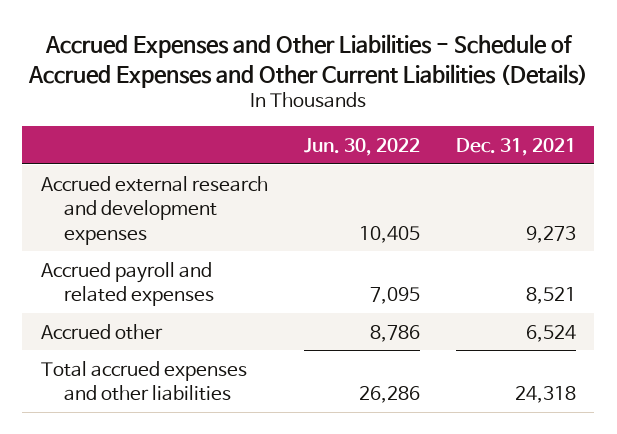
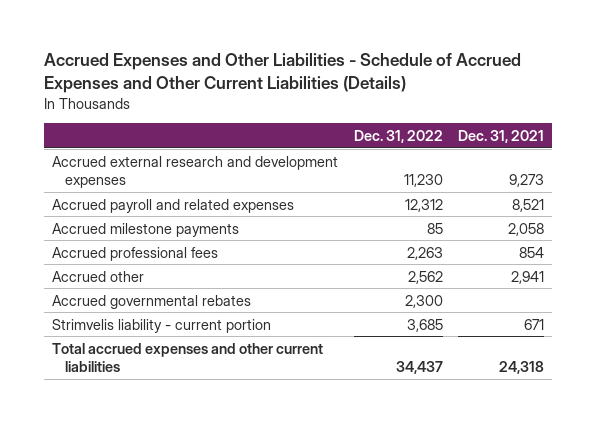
[303,137,420,156] Jun. 30, 2022 -> none
none -> [353,129,443,143] Dec. 31, 2022
none -> [51,222,239,237] Accrued milestone payments
none -> [51,246,218,261] Accrued professional fees
[526,324,577,342] 6,524 -> [511,270,545,284] 2,941
none -> [51,294,251,309] Accrued governmental rebates
none -> [51,318,271,333] Strimvelis liability - current portion
[40,360,247,402] Total accrued expenses and other liabilities -> [51,342,323,372] Total accrued expenses and other current liabilities

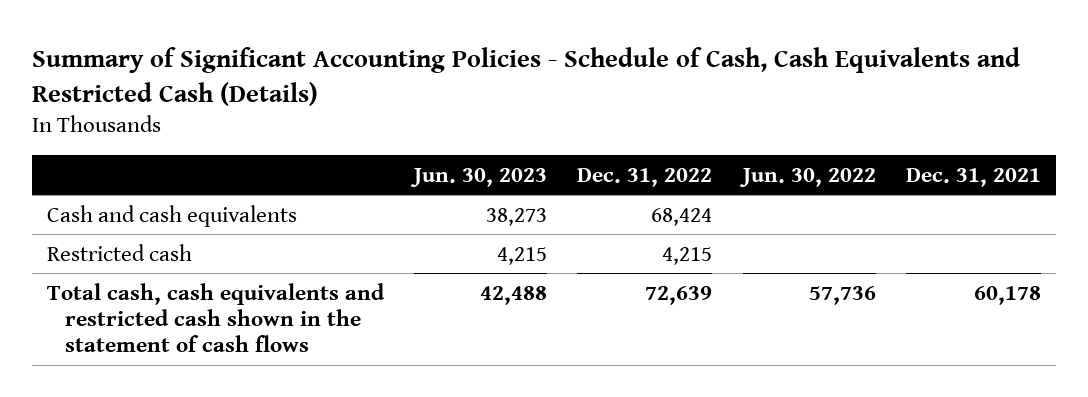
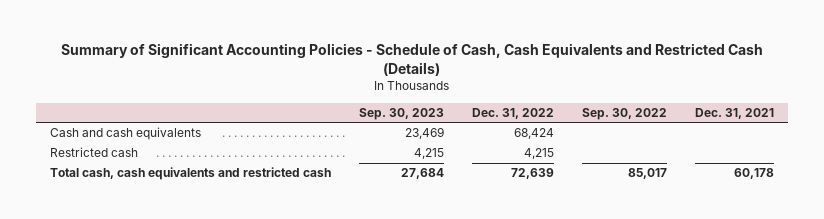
[410,167,548,187] Jun. 30, 2023 -> none
[738,167,876,187] Jun. 30, 2022 -> none
none -> [359,107,445,120] Sep. 30, 2023
none -> [582,107,668,120] Sep. 30, 2022
[46,282,385,353] Total cash, cash equivalents and restricted cash shown in the statement of cash flows -> [50,167,332,181] Total cash, cash equivalents and restricted cash

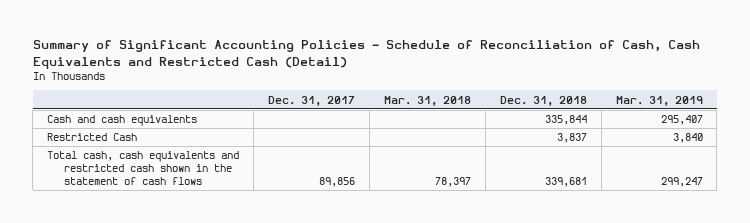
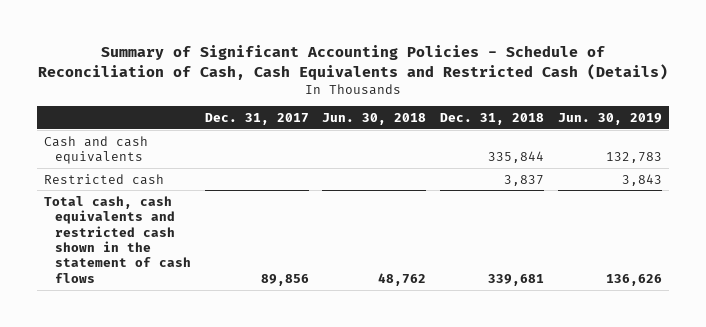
[32,40,700,69] Summary of Significant Accounting Policies - Schedule of Reconciliation of Cash, Cash Equivalents and Restricted Cash (Detail) -> [37,44,668,80] Summary of Significant Accounting Policies - Schedule of Reconciliation of Cash, Cash Equivalents and Restricted Cash (Details)
[383,95,471,106] Mar. 31, 2018 -> none
[615,95,703,106] Mar. 31, 2019 -> none
none -> [322,112,427,125] Jun. 30, 2018
none -> [557,112,662,125] Jun. 30, 2019
[47,133,138,142] Restricted Cash -> [44,173,165,185] Restricted cash

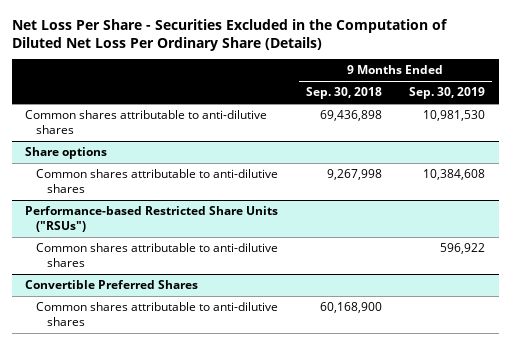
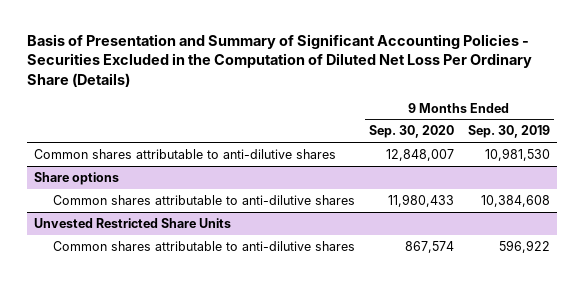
[11,18,448,51] Net Loss Per Share - Securities Excluded in the Computation of Diluted Net Loss Per Ordinary Share (Details) -> [26,33,532,87] Basis of Presentation and Summary of Significant Accounting Policies - Securities Excluded in the Computation of Diluted Net Loss Per Ordinary Share (Details)
[305,87,382,100] Sep. 30, 2018 -> none
none -> [368,125,454,139] Sep. 30, 2020
[25,206,279,232] Performance-based Restricted Share Units ("RSUs") -> [33,217,231,228] Unvested Restricted Share Units
[25,280,199,290] Convertible Preferred Shares -> none
[36,302,279,326] Common shares attributable to anti-dilutive shares -> none

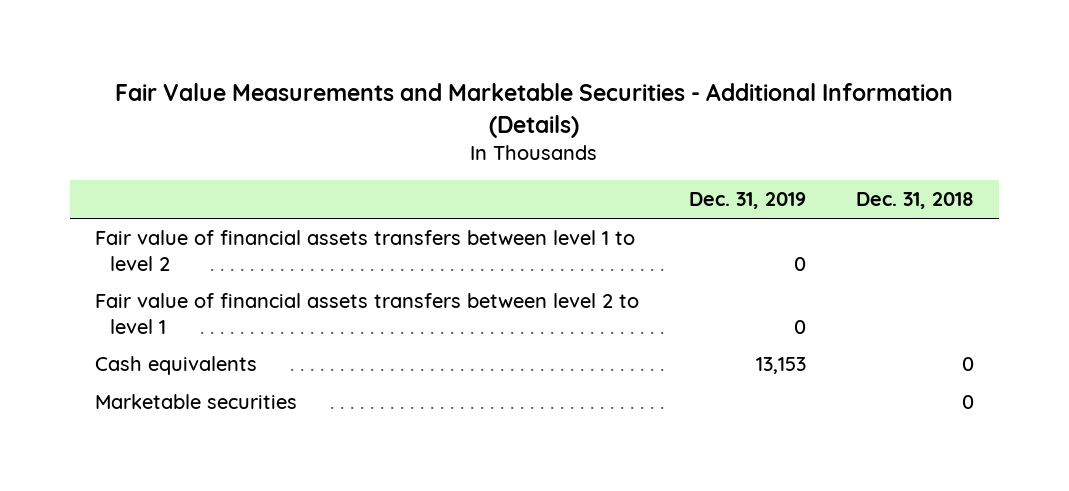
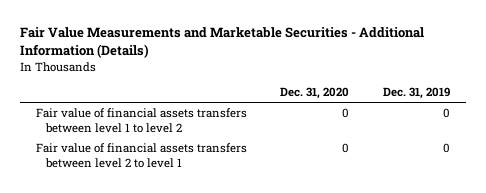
[855,192,974,210] Dec. 31, 2018 -> none
none -> [280,87,350,100] Dec. 31, 2020
[94,356,257,376] Cash equivalents -> none
[94,394,297,410] Marketable securities -> none

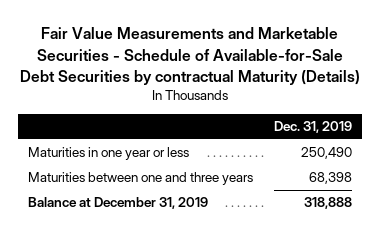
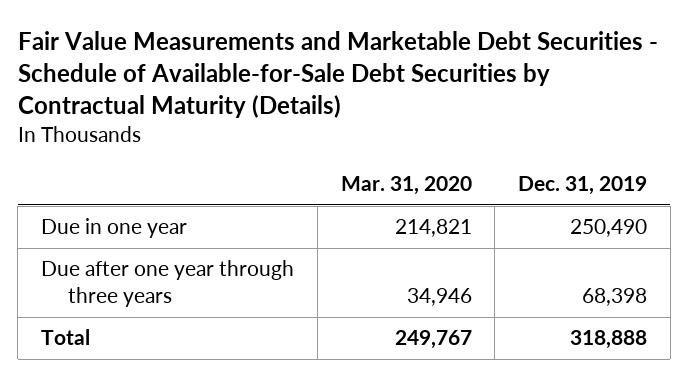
[20,27,361,85] Fair Value Measurements and Marketable Securities - Schedule of Available-for-Sale Debt Securities by contractual Maturity (Details) -> [17,30,658,119] Fair Value Measurements and Marketable Debt Securities - Schedule of Available-for-Sale Debt Securities by Contractual Maturity (Details)
none -> [340,176,472,196] Mar. 31, 2020
[28,147,190,161] Maturities in one year or less -> [41,218,188,239] Due in one year
[28,172,254,186] Maturities between one and three years -> [41,260,295,308] Due after one year through three years
[28,197,209,210] Balance at December 31, 2019 -> [41,329,91,346] Total

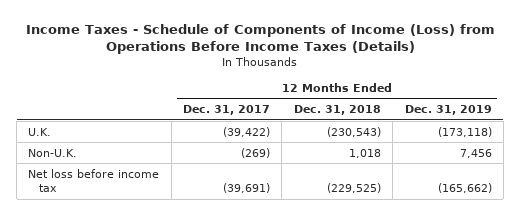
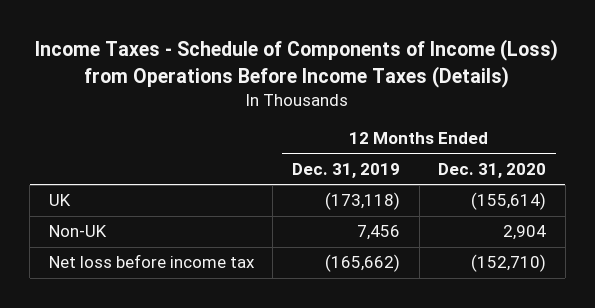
[183,105,271,116] Dec. 31, 2017 -> none
[293,105,381,116] Dec. 31, 2018 -> none
none -> [438,162,547,178] Dec. 31, 2020
[28,127,52,136] U.K. -> [48,194,71,207] UK
[28,148,78,157] Non-U.K. -> [48,225,107,238] Non-UK

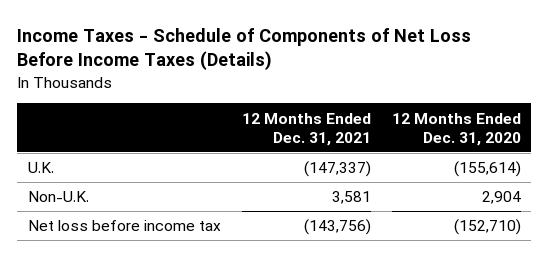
[35,39,559,88] Income Taxes - Schedule of Components of Income (Loss) from Operations Before Income Taxes (Details) -> [17,27,472,71] Income Taxes - Schedule of Components of Net Loss Before Income Taxes (Details)
[291,162,400,178] Dec. 31, 2019 -> none
none -> [241,112,371,146] 12 Months Ended Dec. 31, 2021
[48,194,71,207] UK -> [27,162,54,174] U.K.
[48,225,107,238] Non-UK -> [27,191,89,203] Non-U.K.

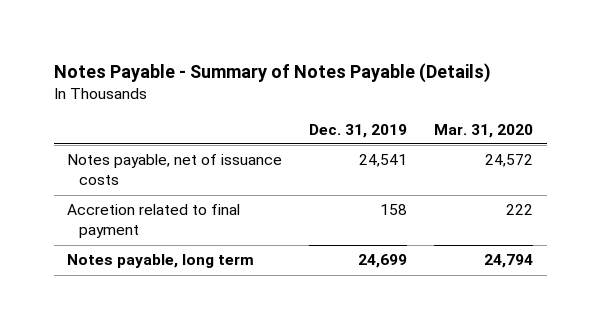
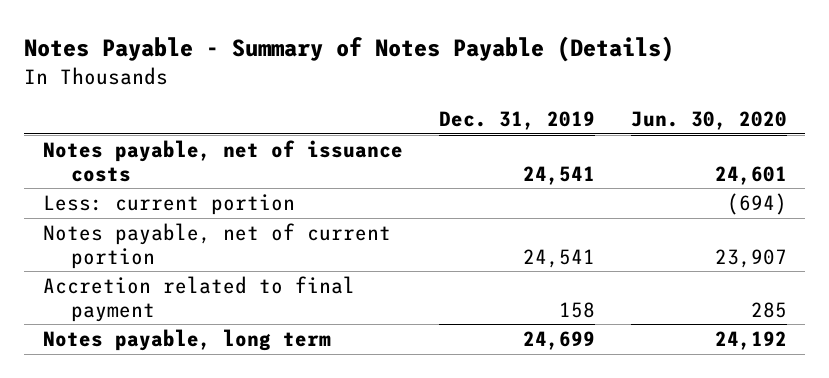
[434,123,534,138] Mar. 31, 2020 -> none
none -> [630,111,787,131] Jun. 30, 2020
none -> [42,193,295,215] Less: current portion
none -> [42,222,391,269] Notes payable, net of current portion

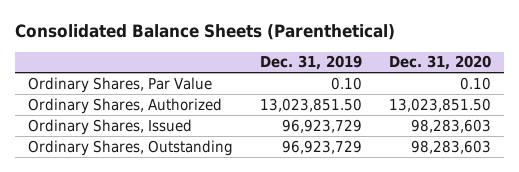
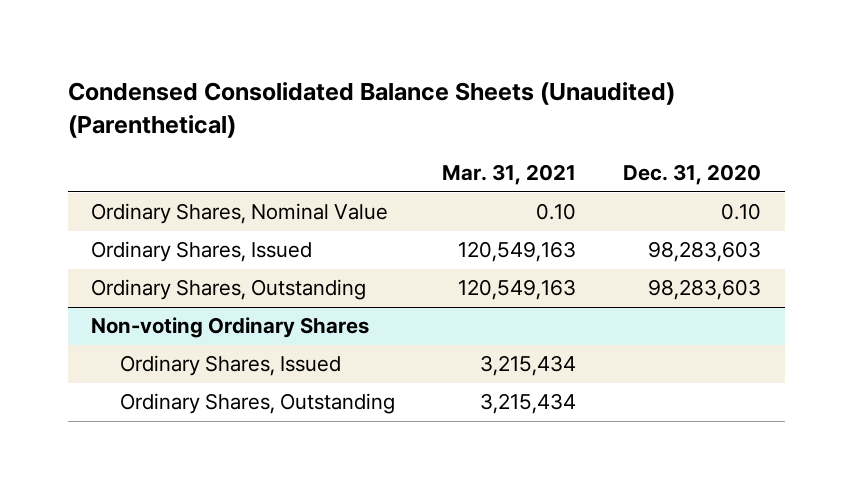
[14,24,395,41] Consolidated Balance Sheets (Parenthetical) -> [67,82,675,138] Condensed Consolidated Balance Sheets (Unaudited) (Parenthetical)
[259,55,362,71] Dec. 31, 2019 -> none
none -> [442,164,577,186] Mar. 31, 2021
[28,97,223,114] Ordinary Shares, Authorized -> none
[28,76,213,93] Ordinary Shares, Par Value -> [91,203,389,225] Ordinary Shares, Nominal Value
none -> [91,317,370,339] Non-voting Ordinary Shares
none -> [119,355,341,377] Ordinary Shares, Issued
none -> [119,393,395,415] Ordinary Shares, Outstanding

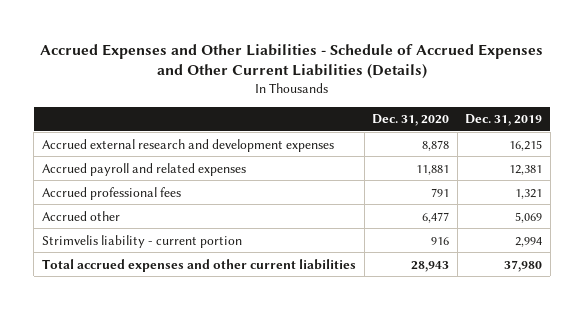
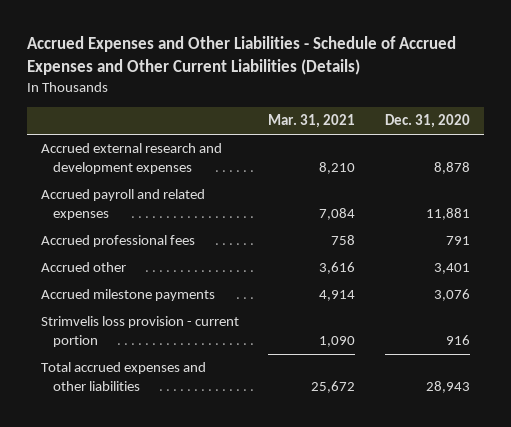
[465,114,543,127] Dec. 31, 2019 -> none
none -> [268,114,356,129] Mar. 31, 2021
[422,211,450,223] 6,477 -> [433,263,470,275] 3,401
none -> [41,289,216,302] Accrued milestone payments
[41,234,242,248] Strimvelis liability - current portion -> [41,316,240,348] Strimvelis loss provision - current portion
[41,258,356,272] Total accrued expenses and other current liabilities -> [41,362,207,392] Total accrued expenses and other liabilities

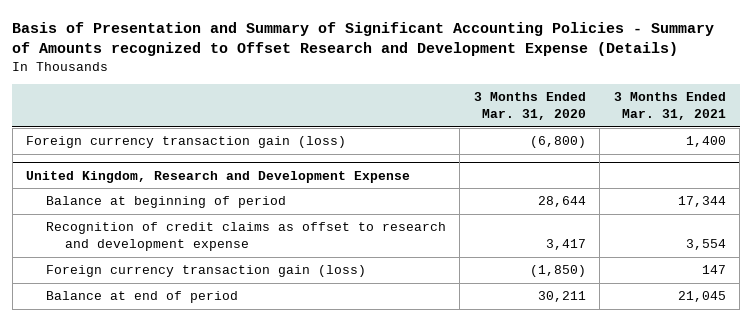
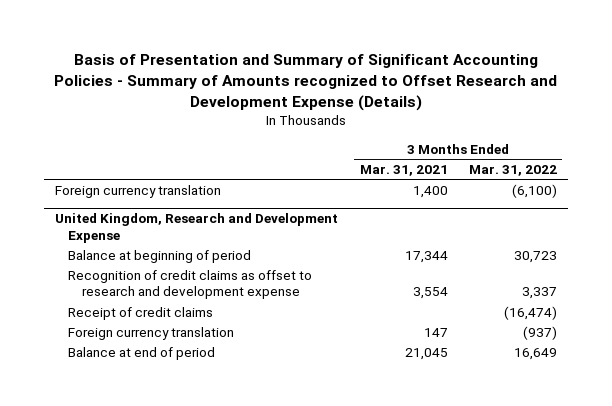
[473,92,586,121] 3 Months Ended Mar. 31, 2020 -> none
none -> [469,164,558,176] Mar. 31, 2022
[26,136,347,149] Foreign currency transaction gain (loss) -> [55,184,222,198] Foreign currency translation
none -> [68,306,214,320] Receipt of credit claims
[45,265,366,278] Foreign currency transaction gain (loss) -> [68,326,235,340] Foreign currency translation

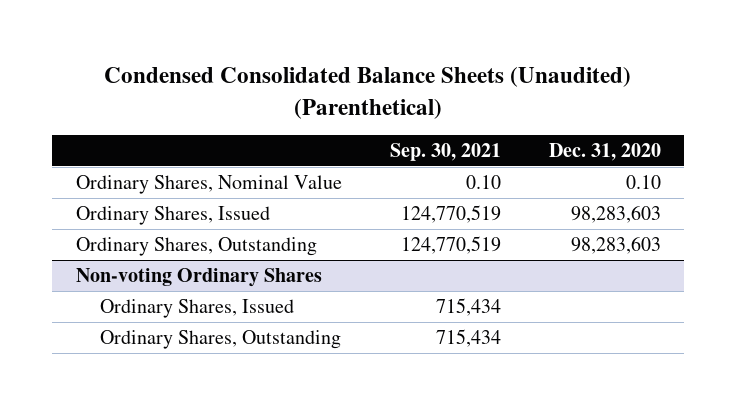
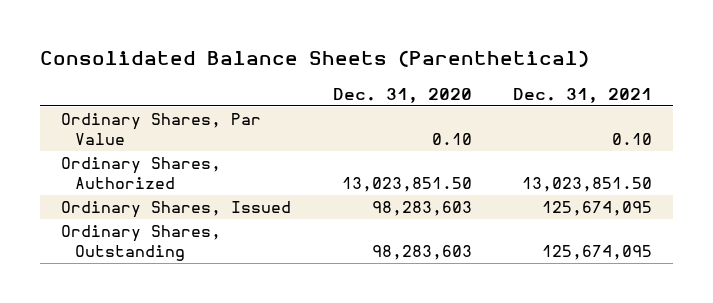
[104,67,632,119] Condensed Consolidated Balance Sheets (Unaudited) (Parenthetical) -> [40,50,590,68] Consolidated Balance Sheets (Parenthetical)
[389,142,501,161] Sep. 30, 2021 -> none
none -> [513,87,653,103] Dec. 31, 2021
[76,175,343,195] Ordinary Shares, Nominal Value -> [60,113,261,145] Ordinary Shares, Par Value
none -> [60,157,221,189] Ordinary Shares, Authorized
[76,268,323,288] Non-voting Ordinary Shares -> none
[99,299,294,319] Ordinary Shares, Issued -> none
[99,330,341,350] Ordinary Shares, Outstanding -> none

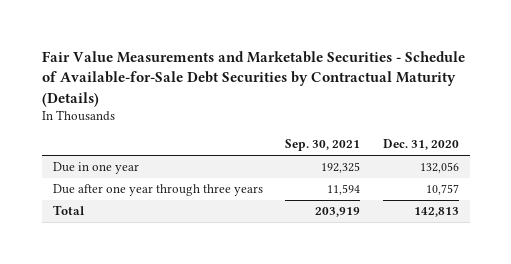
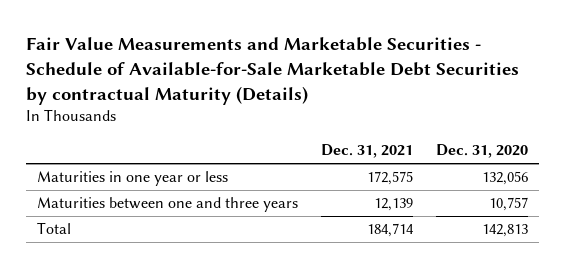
[41,50,465,107] Fair Value Measurements and Marketable Securities - Schedule of Available-for-Sale Debt Securities by Contractual Maturity (Details) -> [25,37,519,105] Fair Value Measurements and Marketable Securities - Schedule of Available-for-Sale Marketable Debt Securities by contractual Maturity (Details)
[285,139,361,152] Sep. 30, 2021 -> none
none -> [321,144,414,159] Dec. 31, 2021
[52,162,139,175] Due in one year -> [37,171,229,187] Maturities in one year or less
[52,184,263,197] Due after one year through three years -> [37,197,299,213] Maturities between one and three years

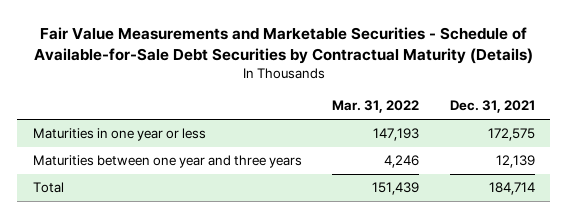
[25,37,519,105] Fair Value Measurements and Marketable Securities - Schedule of Available-for-Sale Marketable Debt Securities by contractual Maturity (Details) -> [33,26,533,64] Fair Value Measurements and Marketable Securities - Schedule of Available-for-Sale Debt Securities by Contractual Maturity (Details)
[435,144,528,159] Dec. 31, 2020 -> none
none -> [332,100,420,114] Mar. 31, 2022
[37,197,299,213] Maturities between one and three years -> [32,155,302,169] Maturities between one year and three years

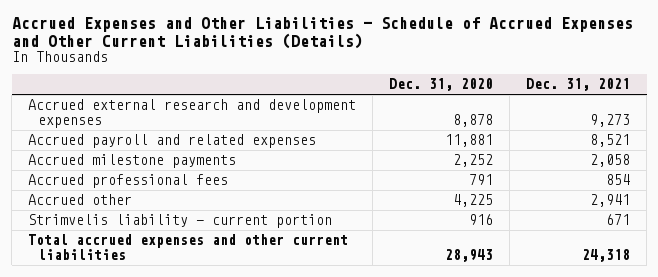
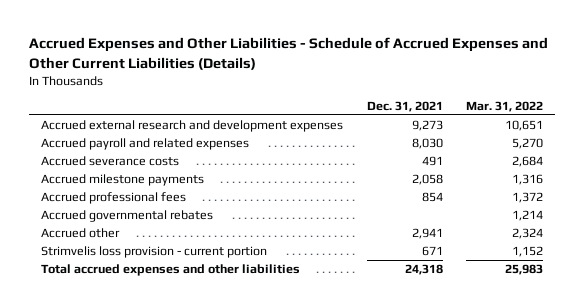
[389,78,494,92] Dec. 31, 2020 -> none
none -> [466,100,544,112] Mar. 31, 2022
[590,134,631,148] 8,521 -> [411,137,443,149] 8,030
none -> [40,155,179,166] Accrued severance costs
none -> [40,209,213,222] Accrued governmental rebates
[28,214,333,229] Strimvelis liability - current portion -> [40,245,267,258] Strimvelis loss provision - current portion
[28,234,349,260] Total accrued expenses and other current liabilities -> [40,263,300,276] Total accrued expenses and other liabilities

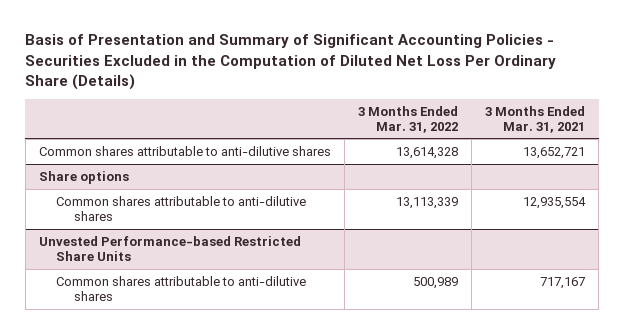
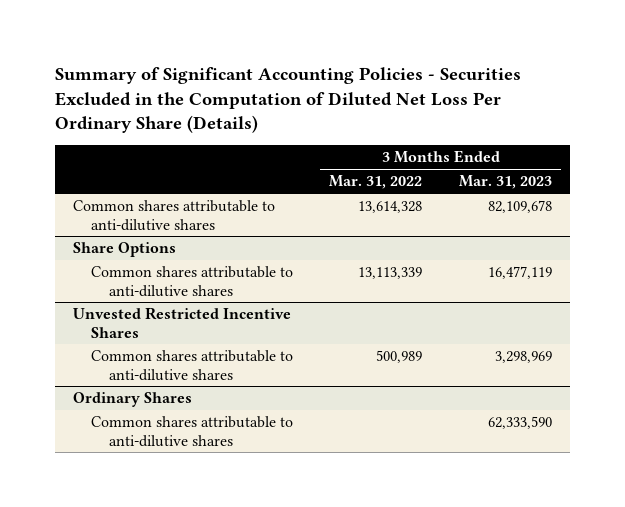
[25,34,557,90] Basis of Presentation and Summary of Significant Accounting Policies - Securities Excluded in the Computation of Diluted Net Loss Per Ordinary Share (Details) -> [55,66,522,134] Summary of Significant Accounting Policies - Securities Excluded in the Computation of Diluted Net Loss Per Ordinary Share (Details)
[485,105,586,133] 3 Months Ended Mar. 31, 2021 -> none
none -> [458,175,552,190] Mar. 31, 2023
[38,171,129,185] Share options -> [73,242,177,258] Share Options
[38,236,301,261] Unvested Performance-based Restricted Share Units -> [73,307,292,338] Unvested Restricted Incentive Shares
none -> [73,392,193,408] Ordinary Shares
none -> [91,416,294,447] Common shares attributable to anti-dilutive shares

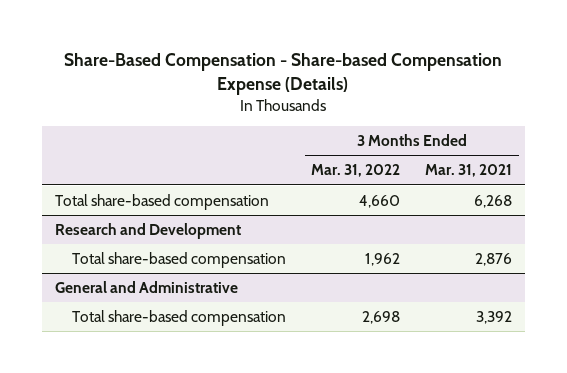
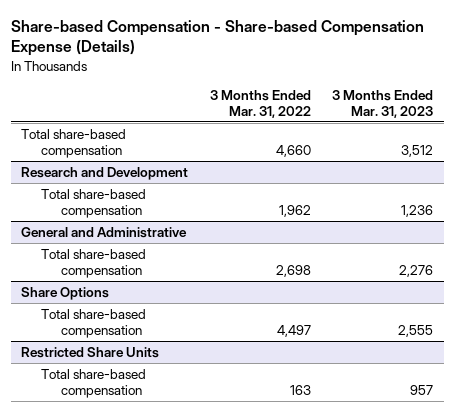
[64,53,503,95] Share-Based Compensation - Share-based Compensation Expense (Details) -> [10,19,424,57] Share-based Compensation - Share-based Compensation Expense (Details)
[425,164,513,178] Mar. 31, 2021 -> none
none -> [332,90,434,118] 3 Months Ended Mar. 31, 2023
none -> [21,287,110,301] Share Options
none -> [41,309,147,338] Total share-based compensation
none -> [21,347,160,359] Restricted Share Units
none -> [41,369,147,398] Total share-based compensation

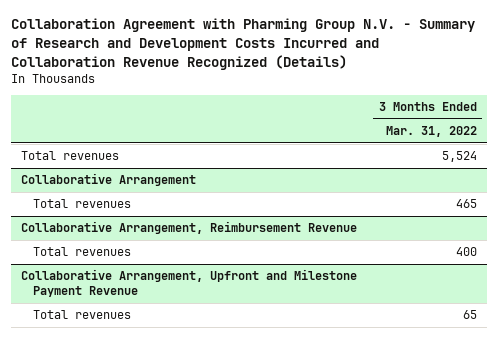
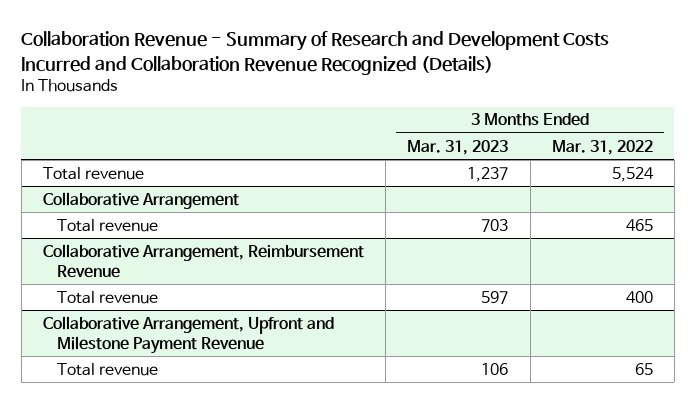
[10,18,475,70] Collaboration Agreement with Pharming Group N.V. - Summary of Research and Development Costs Incurred and Collaboration Revenue Recognized (Details) -> [21,31,610,75] Collaboration Revenue - Summary of Research and Development Costs Incurred and Collaboration Revenue Recognized (Details)
none -> [407,139,509,155] Mar. 31, 2023
[21,151,120,161] Total revenues -> [42,166,144,180] Total revenue
[33,199,132,209] Total revenues -> [57,218,159,232] Total revenue
[33,247,132,257] Total revenues -> [57,290,159,304] Total revenue
[33,310,132,320] Total revenues -> [57,362,159,376] Total revenue

